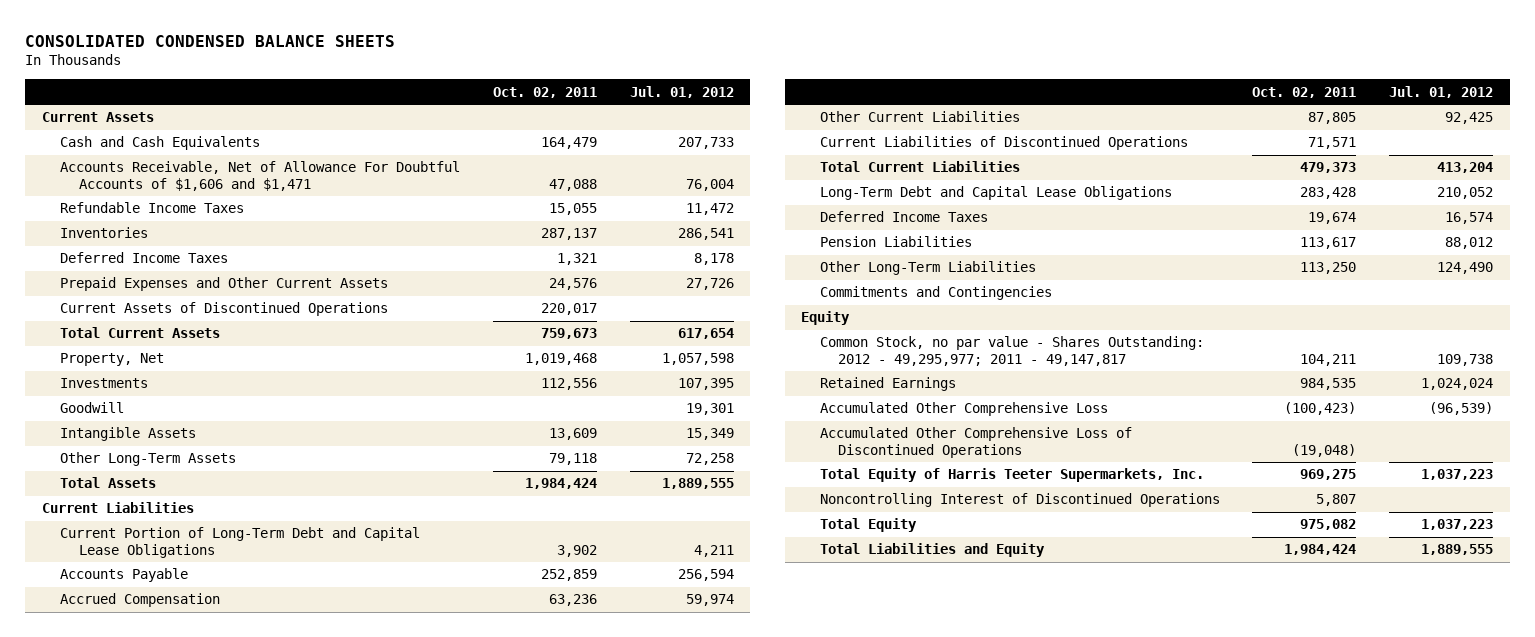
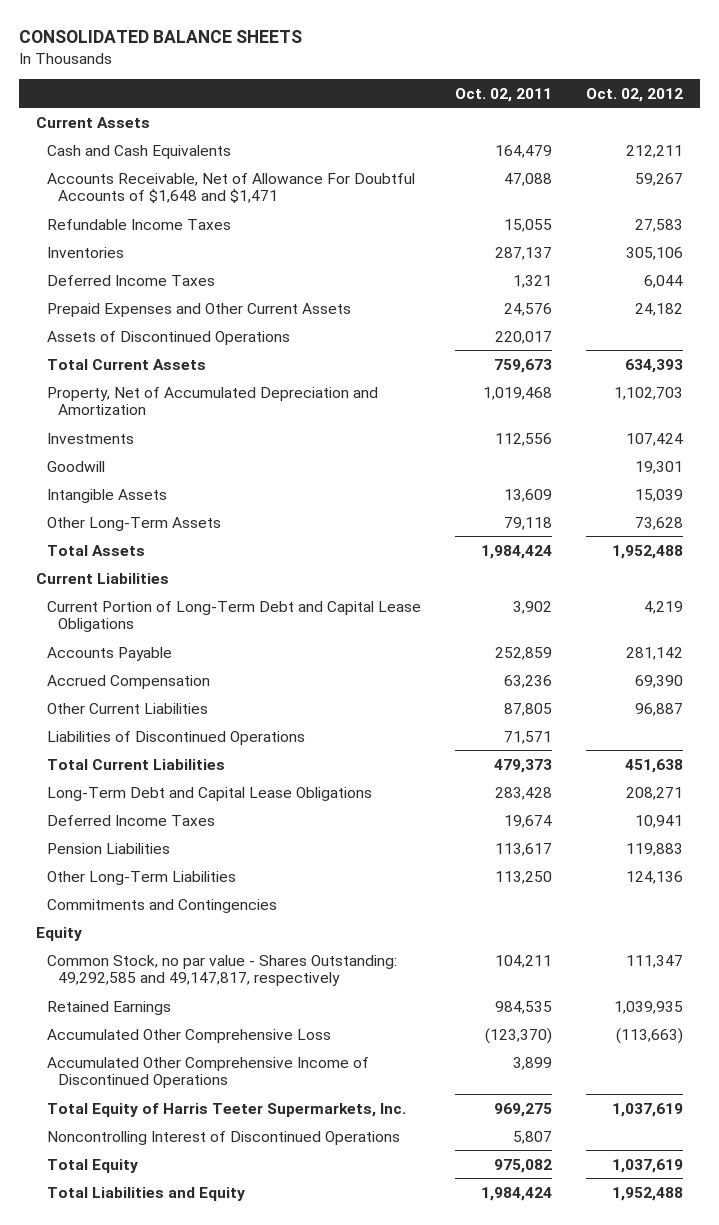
[25,34,396,47] CONSOLIDATED CONDENSED BALANCE SHEETS -> [18,29,302,43] CONSOLIDATED BALANCE SHEETS
[629,85,734,98] Jul. 01, 2012 -> none
none -> [585,87,683,102] Oct. 02, 2012
[60,161,461,191] Accounts Receivable, Net of Allowance For Doubtful Accounts of $1,606 and $1,471 -> [47,172,416,204] Accounts Receivable, Net of Allowance For Doubtful Accounts of $1,648 and $1,471
[60,302,389,317] Current Assets of Discontinued Operations -> [47,330,291,345] Assets of Discontinued Operations
[60,353,165,367] Property, Net -> [47,386,379,416] Property, Net of Accumulated Depreciation and Amortization
[819,136,1188,151] Current Liabilities of Discontinued Operations -> [47,730,306,745] Liabilities of Discontinued Operations
[819,336,1204,366] Common Stock, no par value - Shares Outstanding: 2012 - 49,295,977; 2011 - 49,147,817 -> [47,954,398,987] Common Stock, no par value - Shares Outstanding: 49,292,585 and 49,147,817, respectively
[1284,402,1357,416] (100,423) -> [484,1027,552,1044] (123,370)
[819,427,1132,458] Accumulated Other Comprehensive Loss of Discontinued Operations -> [47,1056,370,1089] Accumulated Other Comprehensive Income of Discontinued Operations
[1292,443,1357,457] (19,048) -> [512,1056,552,1070] 3,899

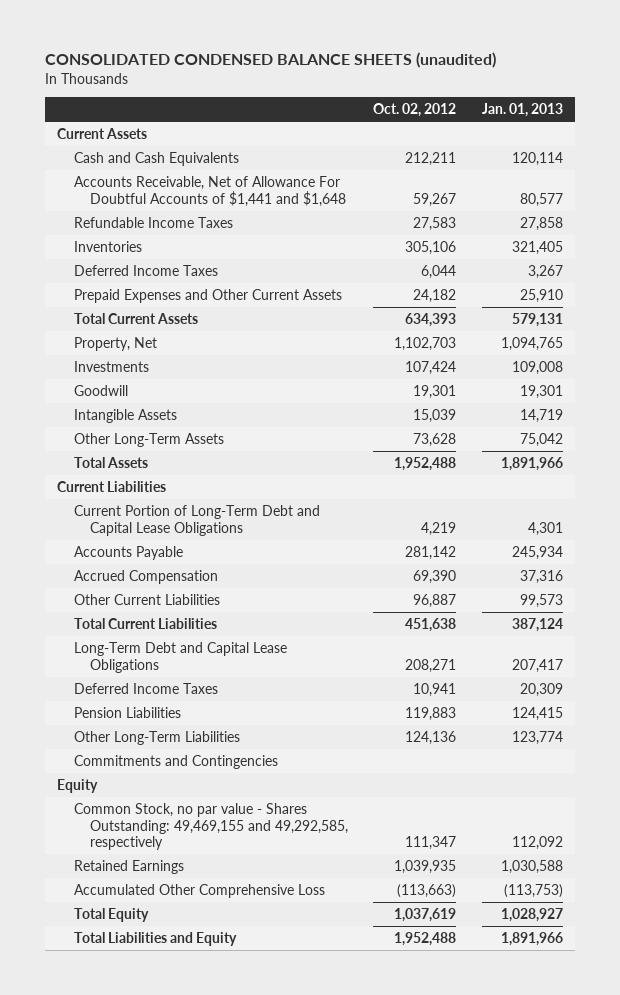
[18,29,302,43] CONSOLIDATED BALANCE SHEETS -> [44,52,496,69] CONSOLIDATED CONDENSED BALANCE SHEETS (unaudited)
[454,87,552,102] Oct. 02, 2011 -> none
none -> [481,102,563,117] Jan. 01, 2013
[47,172,416,204] Accounts Receivable, Net of Allowance For Doubtful Accounts of $1,648 and $1,471 -> [73,175,347,207] Accounts Receivable, Net of Allowance For Doubtful Accounts of $1,441 and $1,648
[47,330,291,345] Assets of Discontinued Operations -> none
[47,386,379,416] Property, Net of Accumulated Depreciation and Amortization -> [73,336,157,351] Property, Net
[47,730,306,745] Liabilities of Discontinued Operations -> none
[47,954,398,987] Common Stock, no par value - Shares Outstanding: 49,292,585 and 49,147,817, respectively -> [73,802,349,851] Common Stock, no par value - Shares Outstanding: 49,469,155 and 49,292,585, respectively
[47,1056,370,1089] Accumulated Other Comprehensive Income of Discontinued Operations -> none
[47,1102,407,1117] Total Equity of Harris Teeter Supermarkets, Inc. -> none
[47,1130,401,1145] Noncontrolling Interest of Discontinued Operations -> none

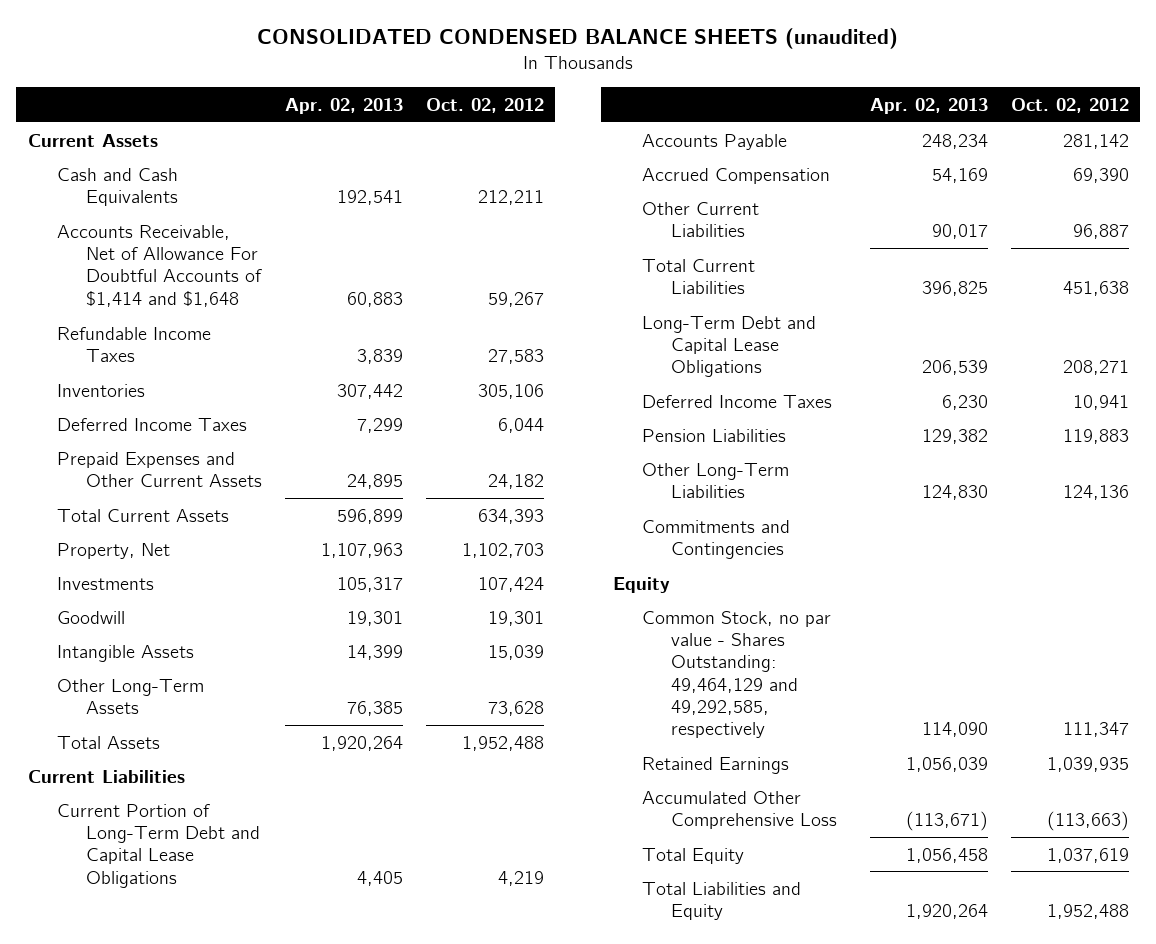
[481,102,563,117] Jan. 01, 2013 -> none
none -> [284,97,403,114] Apr. 02, 2013
[73,175,347,207] Accounts Receivable, Net of Allowance For Doubtful Accounts of $1,441 and $1,648 -> [56,224,262,307] Accounts Receivable, Net of Allowance For Doubtful Accounts of $1,414 and $1,648
[73,802,349,851] Common Stock, no par value - Shares Outstanding: 49,469,155 and 49,292,585, respectively -> [641,610,831,739] Common Stock, no par value - Shares Outstanding: 49,464,129 and 49,292,585, respectively

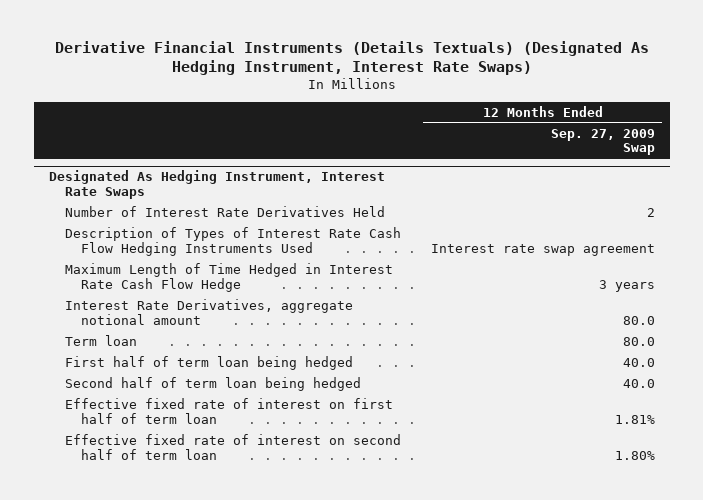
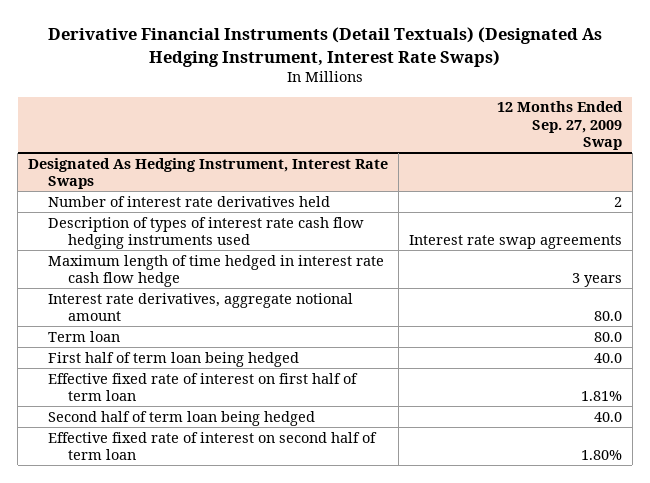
[54,40,649,76] Derivative Financial Instruments (Details Textuals) (Designated As Hedging Instrument, Interest Rate Swaps) -> [47,27,602,67] Derivative Financial Instruments (Detail Textuals) (Designated As Hedging Instrument, Interest Rate Swaps)
[64,206,385,218] Number of Interest Rate Derivatives Held -> [48,195,331,207] Number of interest rate derivatives held
[64,227,401,256] Description of Types of Interest Rate Cash Flow Hedging Instruments Used -> [48,216,365,249] Description of types of interest rate cash flow hedging instruments used
[430,243,655,256] Interest rate swap agreement -> [408,234,622,249] Interest rate swap agreements
[64,263,393,292] Maximum Length of Time Hedged in Interest Rate Cash Flow Hedge -> [48,254,385,287] Maximum length of time hedged in interest rate cash flow hedge
[64,299,353,325] Interest Rate Derivatives, aggregate notional amount -> [48,292,354,321] Interest rate derivatives, aggregate notional amount
[64,377,361,392] Second half of term loan being hedged -> [48,410,316,426] Second half of term loan being hedged

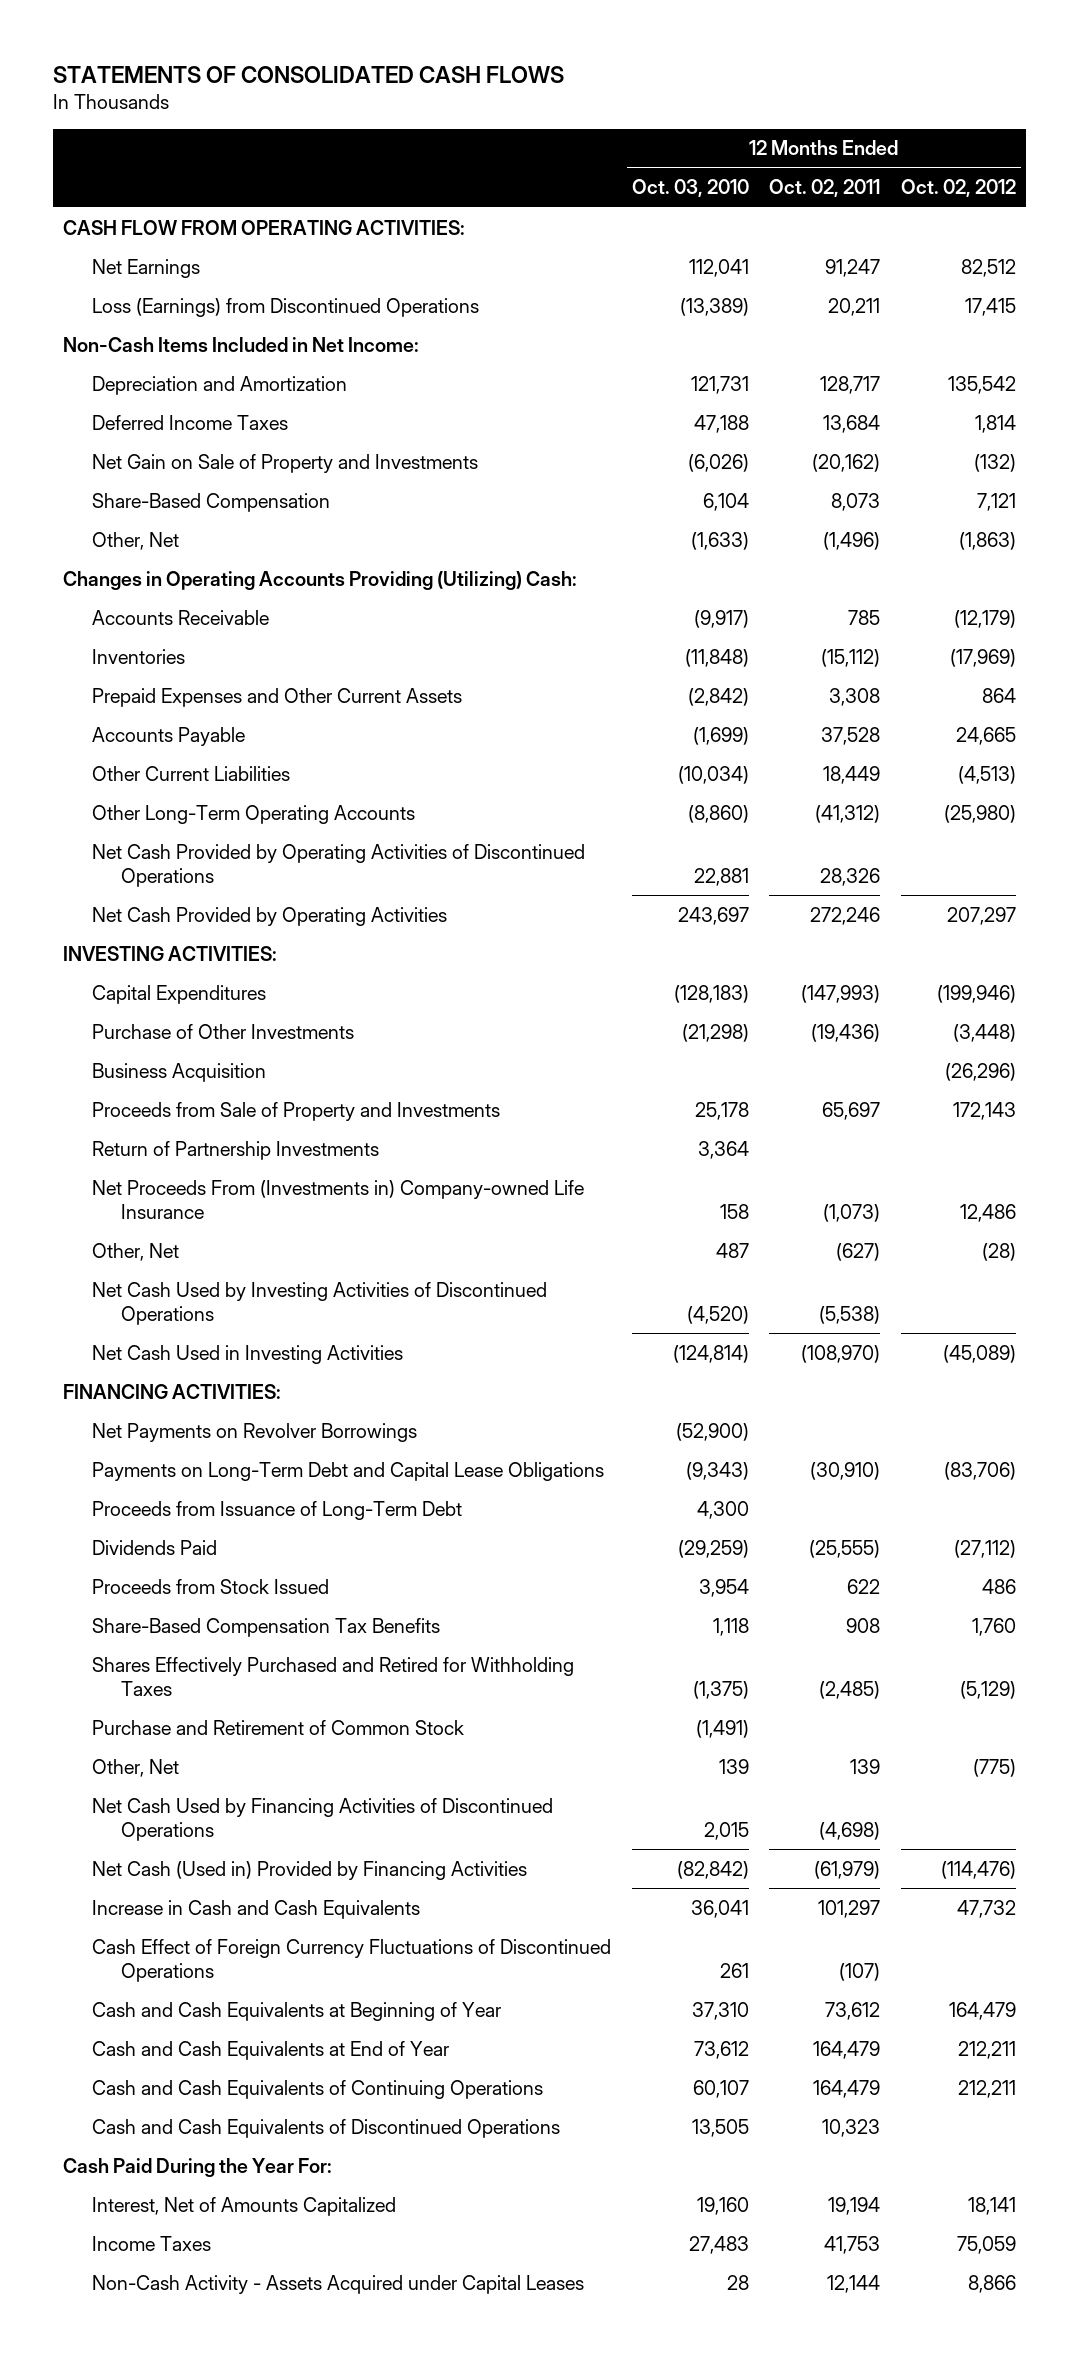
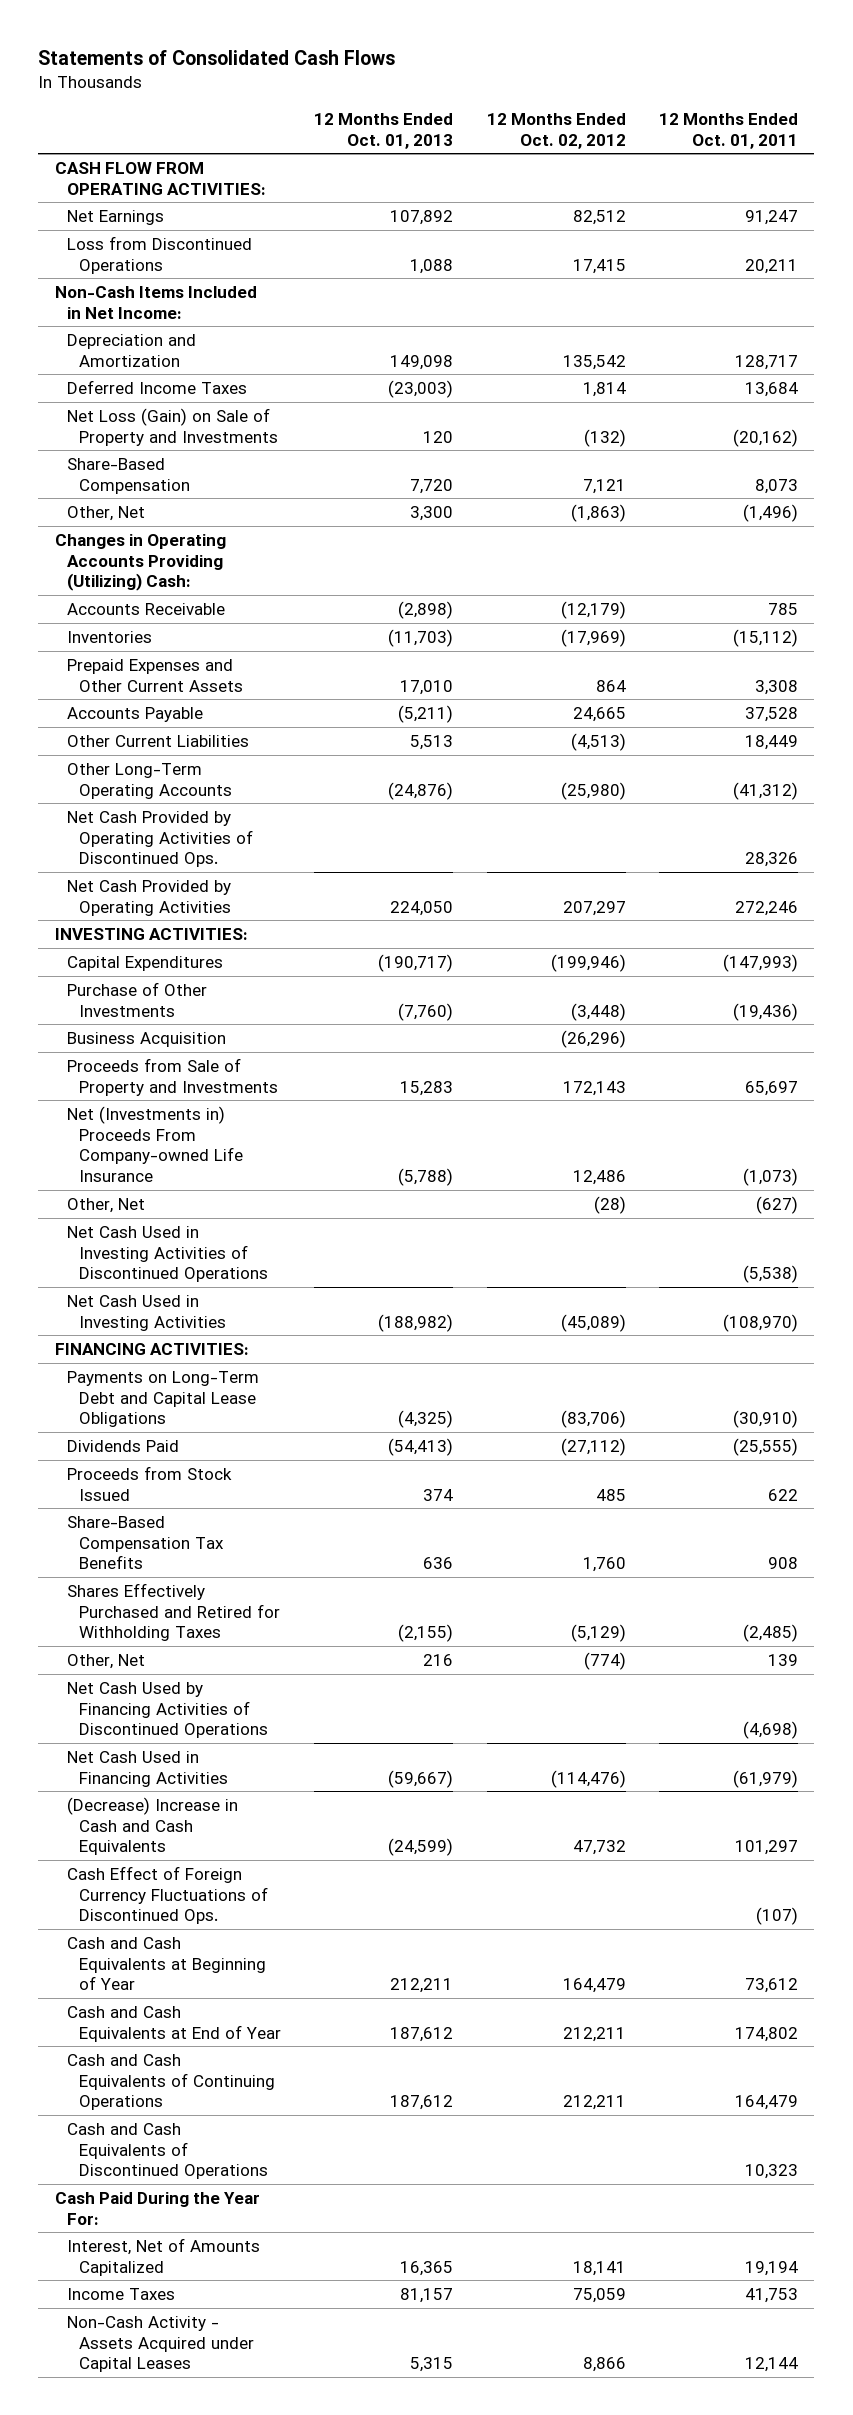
[52,66,564,84] STATEMENTS OF CONSOLIDATED CASH FLOWS -> [38,49,396,65] Statements of Consolidated Cash Flows
[631,179,749,198] Oct. 03, 2010 -> none
[769,179,881,198] Oct. 02, 2011 -> none
none -> [314,112,454,149] 12 Months Ended Oct. 01, 2013
none -> [658,112,798,149] 12 Months Ended Oct. 01, 2011
[91,297,479,317] Loss (Earnings) from Discontinued Operations -> [67,235,253,274] Loss from Discontinued Operations
[91,453,478,473] Net Gain on Sale of Property and Investments -> [67,407,279,446] Net Loss (Gain) on Sale of Property and Investments
[91,843,585,887] Net Cash Provided by Operating Activities of Discontinued Operations -> [67,810,254,868] Net Cash Provided by Operating Activities of Discontinued Ops.
[91,1140,379,1160] Return of Partnership Investments -> none
[91,1179,584,1219] Net Proceeds From (Investments in) Company-owned Life Insurance -> [67,1105,244,1183] Net (Investments in) Proceeds From Company-owned Life Insurance
[91,1281,547,1325] Net Cash Used by Investing Activities of Discontinued Operations -> [67,1225,269,1283] Net Cash Used in Investing Activities of Discontinued Operations
[91,1422,417,1442] Net Payments on Revolver Borrowings -> none
[91,1500,462,1520] Proceeds from Issuance of Long-Term Debt -> none
[982,1578,1017,1594] 486 -> [595,1488,626,1501] 485
[91,1719,464,1735] Purchase and Retirement of Common Stock -> none
[973,1758,1017,1777] (775) -> [583,1651,626,1670] (774)
[91,1860,527,1880] Net Cash (Used in) Provided by Financing Activities -> [67,1750,229,1787] Net Cash Used in Financing Activities
[91,1899,420,1919] Increase in Cash and Cash Equivalents -> [67,1796,239,1856] (Decrease) Increase in Cash and Cash Equivalents
[91,1938,611,1982] Cash Effect of Foreign Currency Fluctuations of Discontinued Operations -> [67,1865,269,1925] Cash Effect of Foreign Currency Fluctuations of Discontinued Ops.

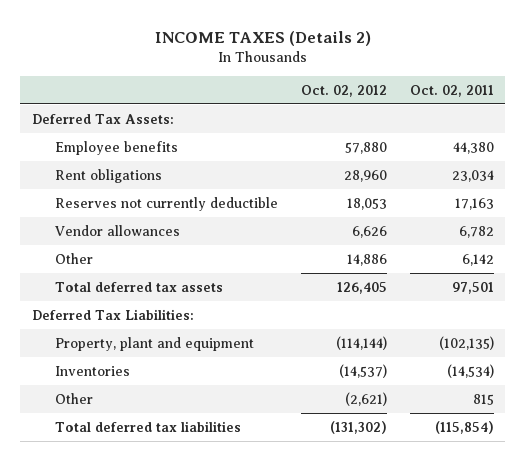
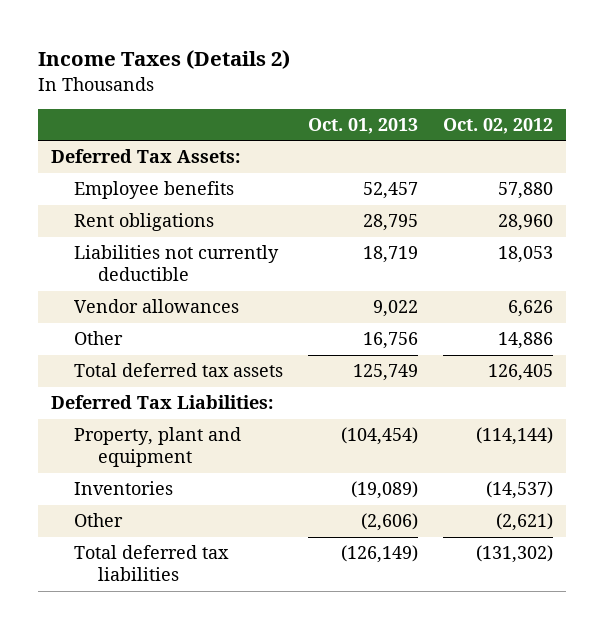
[154,30,371,46] INCOME TAXES (Details 2) -> [38,50,291,70] Income Taxes (Details 2)
[409,84,494,97] Oct. 02, 2011 -> none
none -> [308,117,419,134] Oct. 01, 2013
[54,196,278,211] Reserves not currently deductible -> [74,245,280,282] Liabilities not currently deductible

